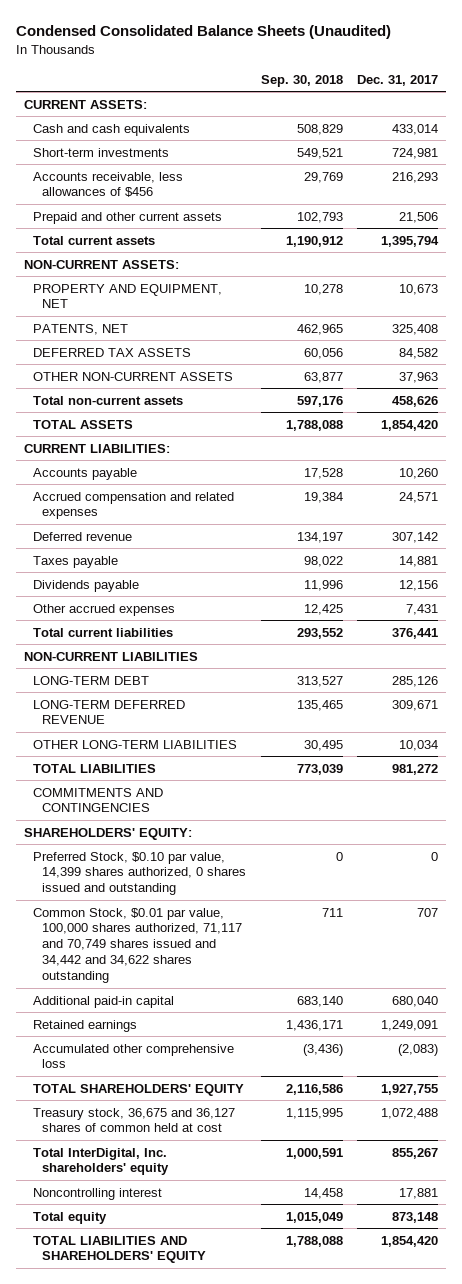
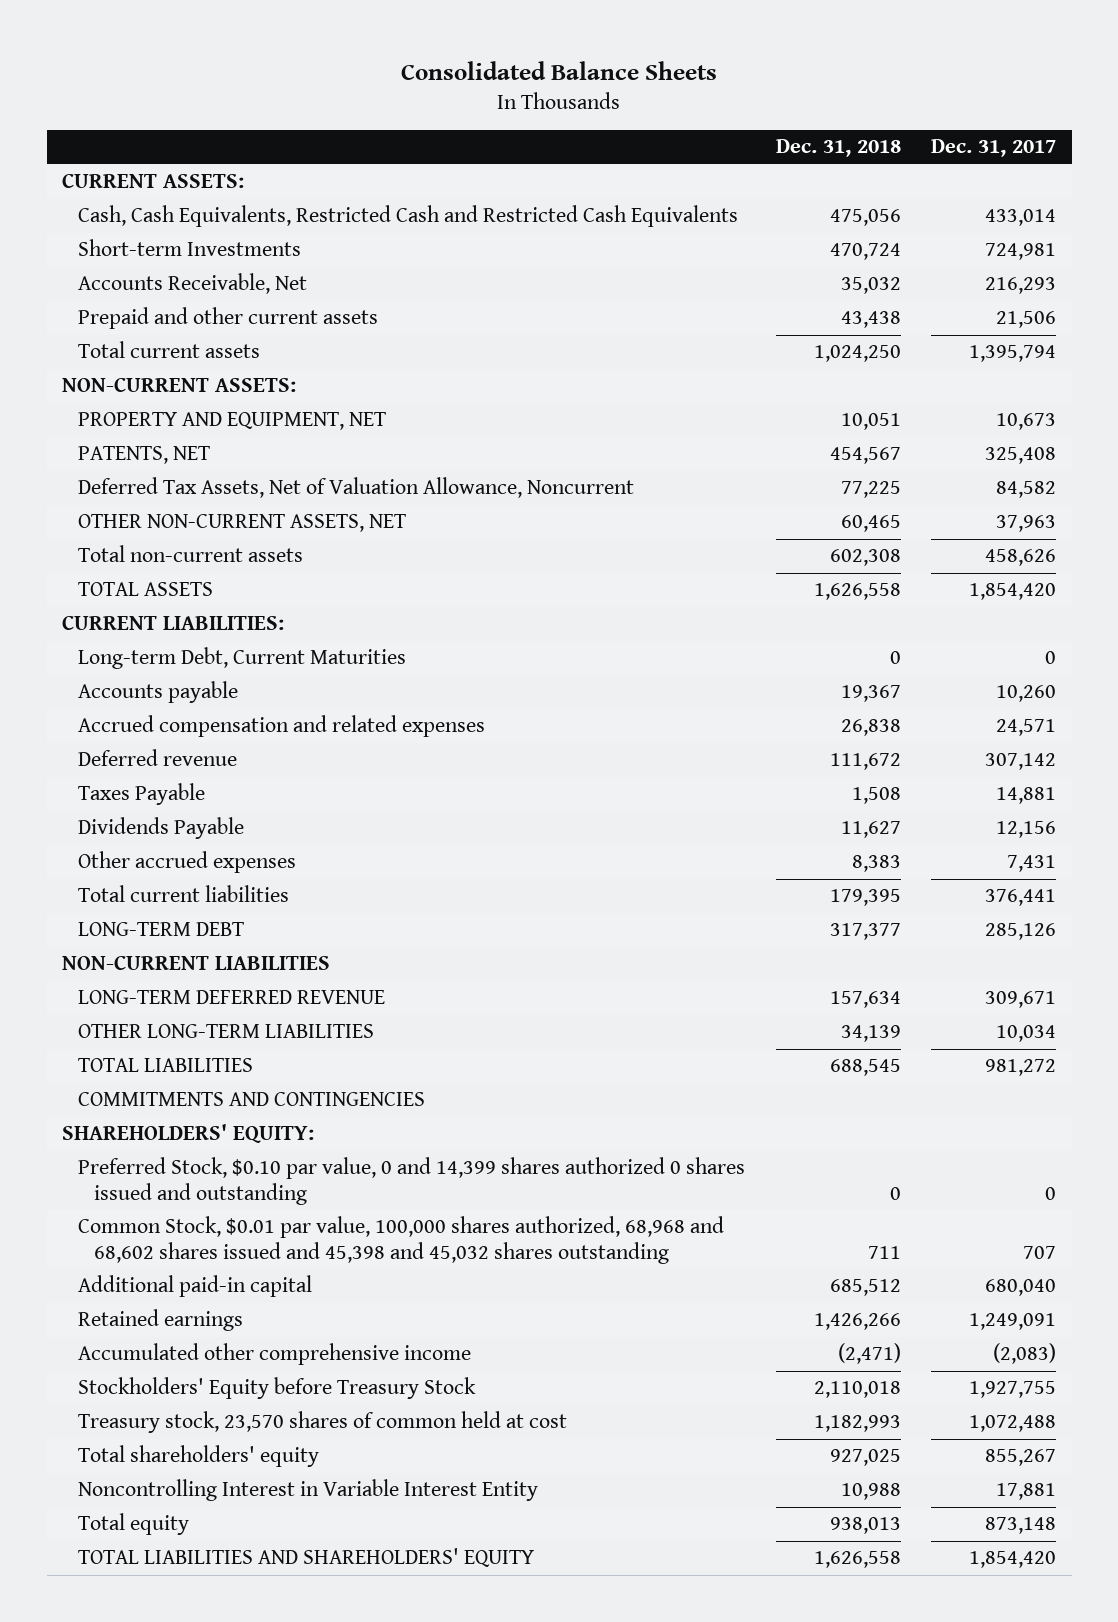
[16,25,392,40] Condensed Consolidated Balance Sheets (Unaudited) -> [401,60,718,80] Consolidated Balance Sheets
[260,74,343,87] Sep. 30, 2018 -> none
none -> [775,139,901,158] Dec. 31, 2018
[32,123,190,136] Cash and cash equivalents -> [78,205,739,228] Cash, Cash Equivalents, Restricted Cash and Restricted Cash Equivalents
[32,147,169,157] Short-term investments -> [78,239,302,257] Short-term Investments
[32,171,183,198] Accounts receivable, less allowances of $456 -> [78,273,308,295] Accounts Receivable, Net
[32,347,191,357] DEFERRED TAX ASSETS -> [78,477,635,499] Deferred Tax Assets, Net of Valuation Allowance, Noncurrent
[32,371,233,381] OTHER NON-CURRENT ASSETS -> [78,514,407,533] OTHER NON-CURRENT ASSETS, NET
none -> [78,647,407,670] Long-term Debt, Current Maturities
[32,555,118,568] Taxes payable -> [78,783,206,806] Taxes Payable
[32,579,139,592] Dividends payable -> [78,817,245,840] Dividends Payable
[23,651,198,661] NON-CURRENT LIABILITIES -> [62,955,331,971] NON-CURRENT LIABILITIES
[32,851,247,896] Preferred Stock, $0.10 par value, 14,399 shares authorized, 0 shares issued and outstanding -> [78,1157,746,1206] Preferred Stock, $0.10 par value, 0 and 14,399 shares authorized 0 shares issued and outstanding
[32,907,243,984] Common Stock, $0.01 par value, 100,000 shares authorized, 71,117 and 70,749 shares issued and 34,442 and 34,622 shares outstanding -> [78,1216,725,1265] Common Stock, $0.01 par value, 100,000 shares authorized, 68,968 and 68,602 shares issued and 45,398 and 45,032 shares outstanding
[32,1043,234,1069] Accumulated other comprehensive loss -> [78,1343,472,1366] Accumulated other comprehensive income
[32,1083,244,1096] TOTAL SHAREHOLDERS' EQUITY -> [78,1377,477,1400] Stockholders' Equity before Treasury Stock
[32,1107,235,1133] Treasury stock, 36,675 and 36,127 shares of common held at cost -> [78,1411,568,1434] Treasury stock, 23,570 shares of common held at cost
[32,1147,170,1176] Total InterDigital, Inc. shareholders' equity -> [78,1445,320,1468] Total shareholders' equity
[32,1187,162,1200] Noncontrolling interest -> [78,1479,539,1502] Noncontrolling Interest in Variable Interest Entity

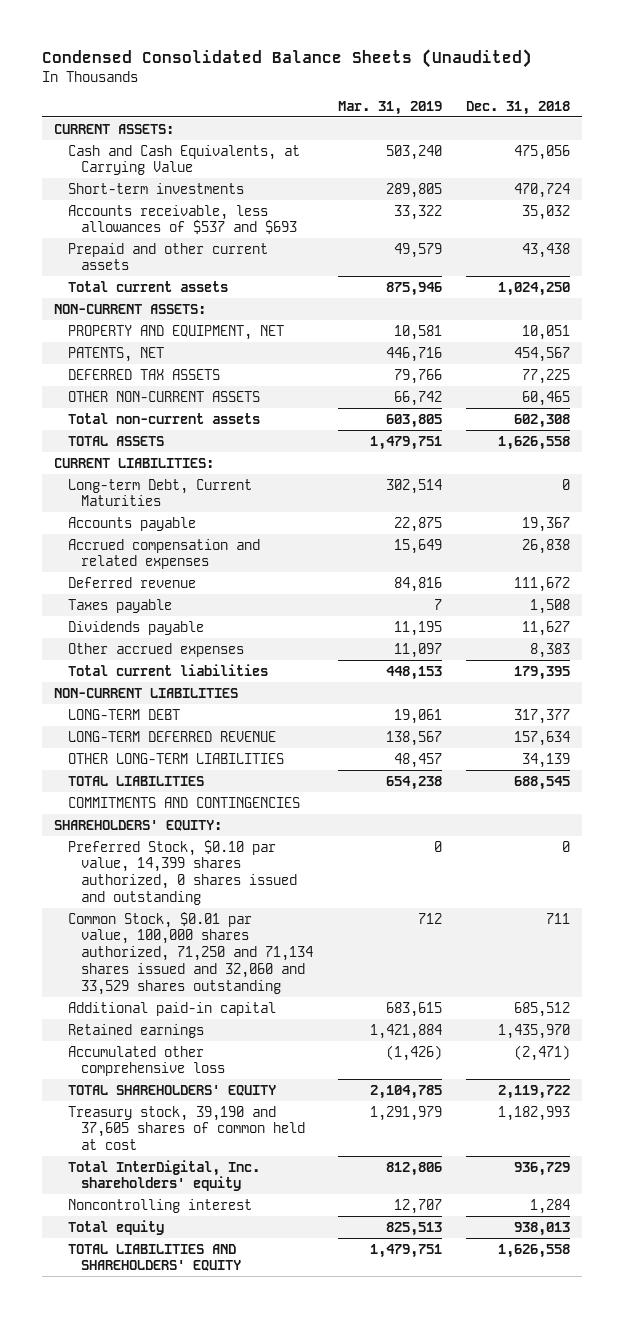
[401,60,718,80] Consolidated Balance Sheets -> [41,48,532,68] Condensed Consolidated Balance Sheets (Unaudited)
[931,139,1057,158] Dec. 31, 2017 -> none
none -> [337,100,442,115] Mar. 31, 2019
[78,205,739,228] Cash, Cash Equivalents, Restricted Cash and Restricted Cash Equivalents -> [67,144,300,176] Cash and Cash Equivalents, at Carrying Value
[78,239,302,257] Short-term Investments -> [67,182,244,194] Short-term investments
[78,273,308,295] Accounts Receivable, Net -> [67,204,298,235] Accounts receivable, less allowances of $537 and $693
[78,477,635,499] Deferred Tax Assets, Net of Valuation Allowance, Noncurrent -> [67,368,220,380] DEFERRED TAX ASSETS
[78,514,407,533] OTHER NON-CURRENT ASSETS, NET -> [67,390,260,402] OTHER NON-CURRENT ASSETS
[78,783,206,806] Taxes Payable -> [67,598,172,613] Taxes payable
[78,817,245,840] Dividends Payable -> [67,620,204,635] Dividends payable
[78,922,245,937] LONG-TERM DEBT -> [67,708,180,720] LONG-TERM DEBT
[78,1157,746,1206] Preferred Stock, $0.10 par value, 0 and 14,399 shares authorized 0 shares issued and outstanding -> [67,839,298,905] Preferred Stock, $0.10 par value, 14,399 shares authorized, 0 shares issued and outstanding
[78,1216,725,1265] Common Stock, $0.01 par value, 100,000 shares authorized, 68,968 and 68,602 shares issued and 45,398 and 45,032 shares outstanding -> [67,911,314,995] Common Stock, $0.01 par value, 100,000 shares authorized, 71,250 and 71,134 shares issued and 32,060 and 33,529 shares outstanding
[78,1377,477,1400] Stockholders' Equity before Treasury Stock -> none
[813,1313,901,1331] 1,426,266 -> [497,1023,570,1039] 1,435,970
[78,1343,472,1366] Accumulated other comprehensive income -> [67,1045,226,1077] Accumulated other comprehensive loss
none -> [67,1084,276,1096] TOTAL SHAREHOLDERS' EQUITY
[78,1411,568,1434] Treasury stock, 23,570 shares of common held at cost -> [67,1105,306,1151] Treasury stock, 39,190 and 37,605 shares of common held at cost
[78,1445,320,1468] Total shareholders' equity -> [67,1159,260,1192] Total InterDigital, Inc. shareholders' equity
[829,1449,901,1467] 927,025 -> [513,1161,570,1176] 936,729
[78,1479,539,1502] Noncontrolling Interest in Variable Interest Entity -> [67,1198,252,1213] Noncontrolling interest
[840,1483,901,1501] 10,988 -> [529,1198,570,1214] 1,284

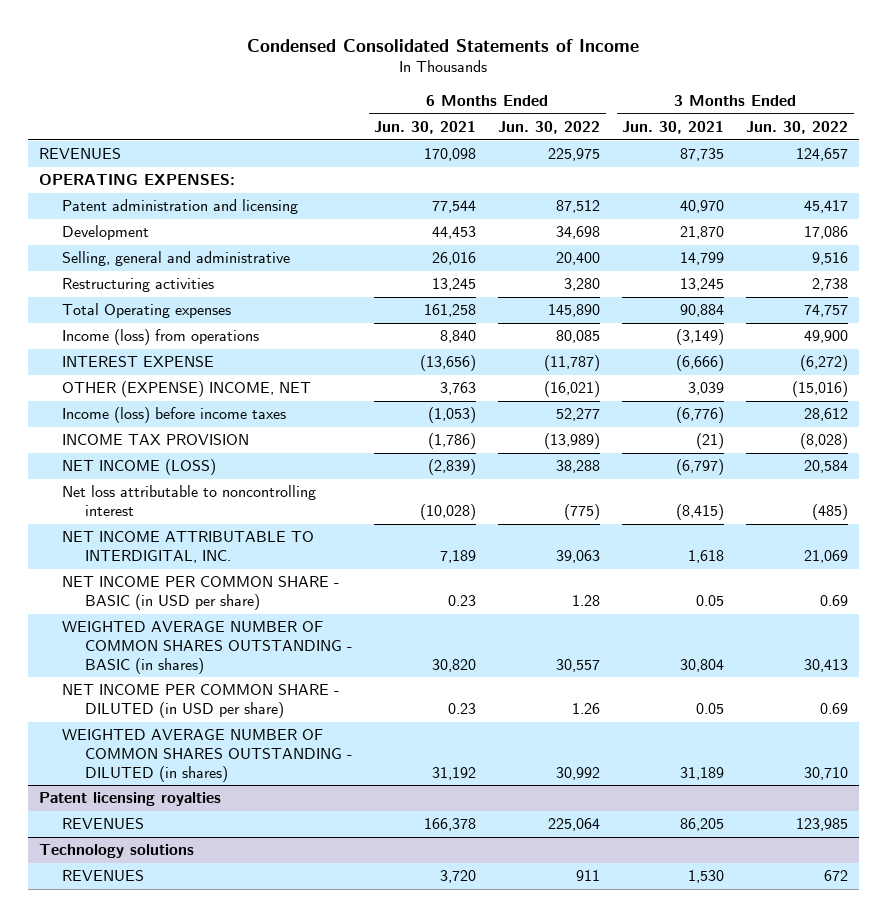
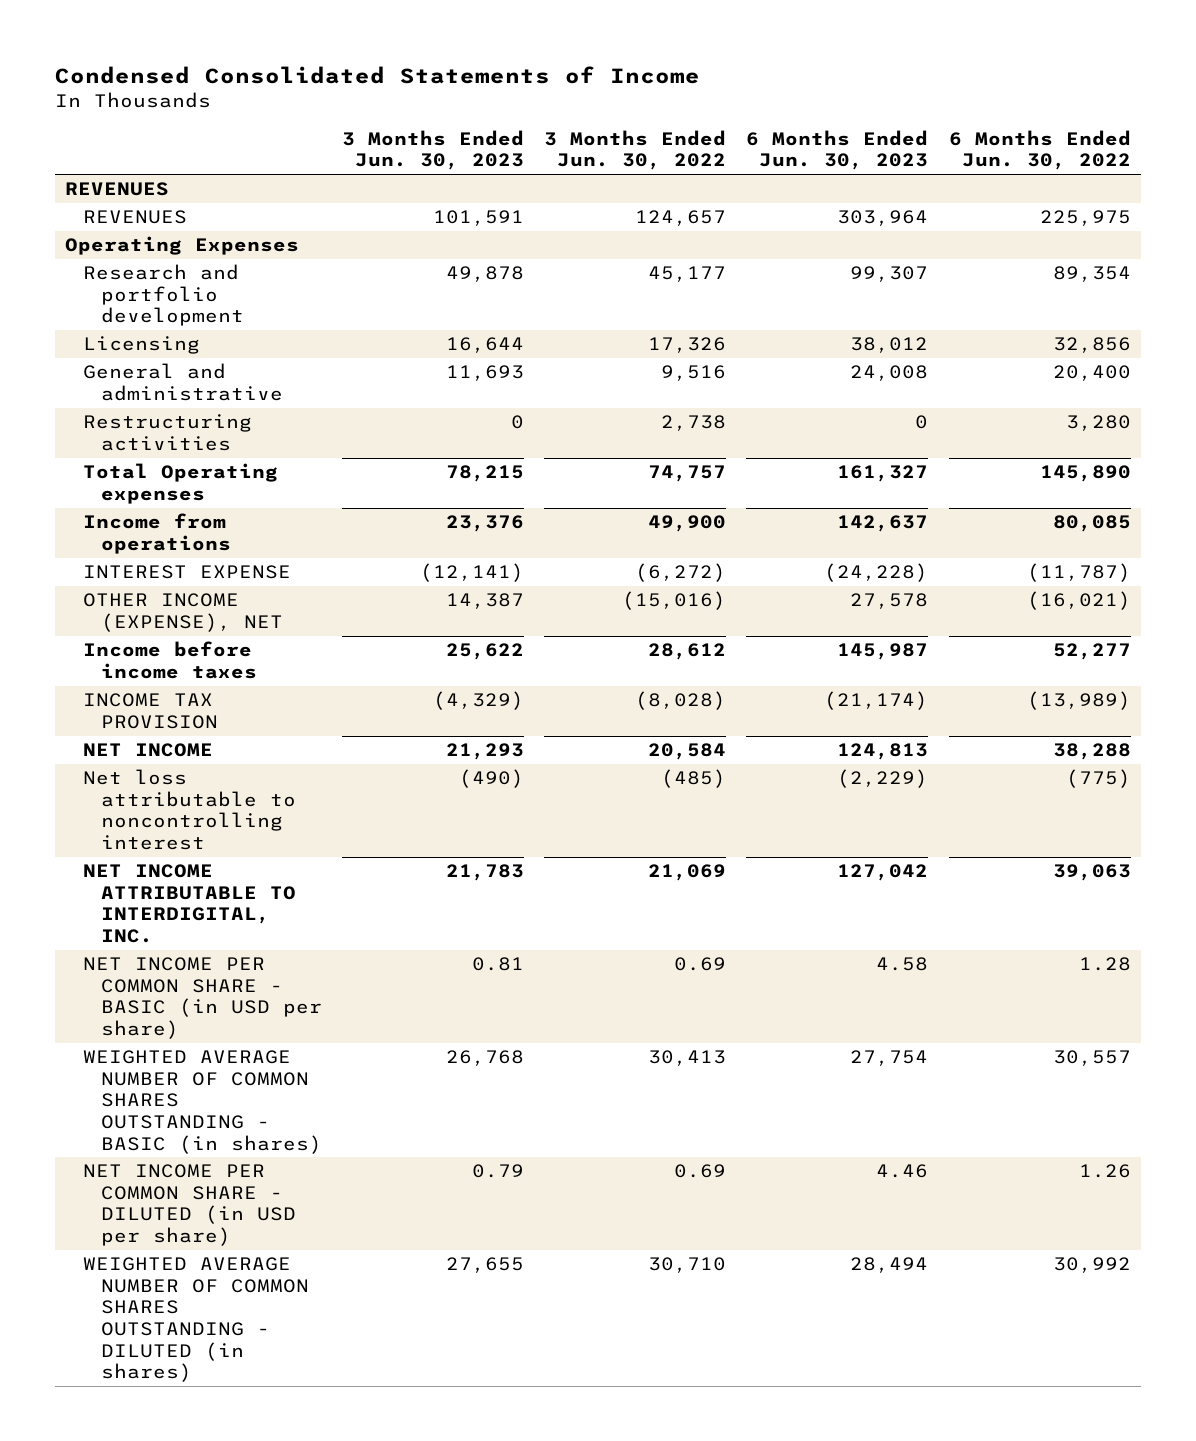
[374,121,477,135] Jun. 30, 2021 -> none
[622,121,725,135] Jun. 30, 2021 -> none
none -> [341,129,524,171] 3 Months Ended Jun. 30, 2023
none -> [746,129,929,171] 6 Months Ended Jun. 30, 2023
none -> [65,182,170,197] REVENUES
[62,199,299,215] Patent administration and licensing -> none
[62,225,150,241] Development -> none
[38,173,235,186] OPERATING EXPENSES: -> [65,236,300,256] Operating Expenses
none -> [83,264,244,327] Research and portfolio development
none -> [83,336,201,355] Licensing
[62,251,291,267] Selling, general and administrative -> [83,363,283,401] General and administrative
[62,329,260,346] Income (loss) from operations -> [83,513,231,554] Income from operations
[62,381,312,398] OTHER (EXPENSE) INCOME, NET -> [83,593,283,632] OTHER INCOME (EXPENSE), NET
[62,407,287,424] Income (loss) before income taxes -> [83,641,257,679] Income before income taxes
[62,459,217,476] NET INCOME (LOSS) -> [83,743,214,758] NET INCOME
[38,792,221,807] Patent licensing royalties -> none
[62,818,145,830] REVENUES -> none
[38,844,194,859] Technology solutions -> none
[62,870,145,882] REVENUES -> none

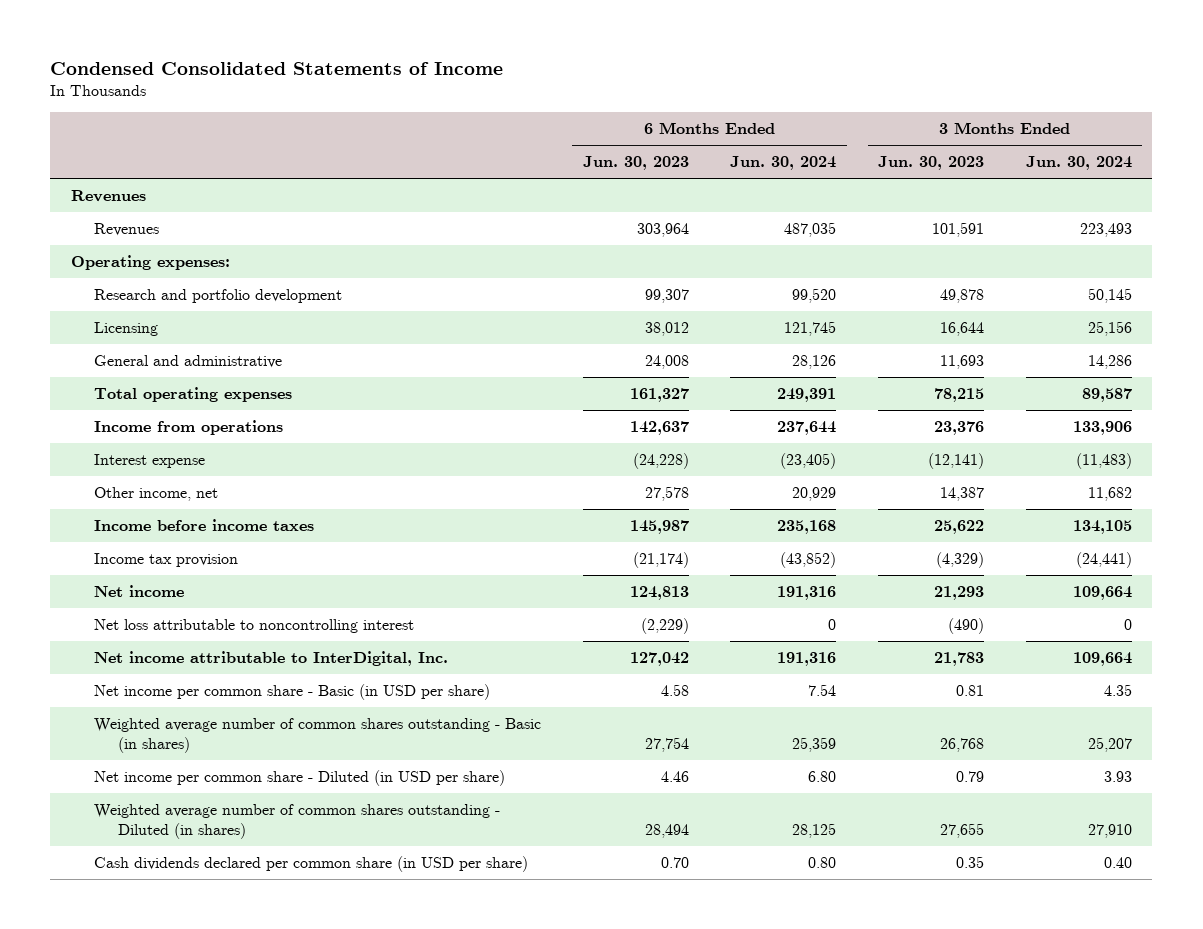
[544,129,727,171] 3 Months Ended Jun. 30, 2022 -> none
[948,129,1131,171] 6 Months Ended Jun. 30, 2022 -> none
none -> [730,156,837,171] Jun. 30, 2024
none -> [1025,156,1132,171] Jun. 30, 2024
[65,182,170,197] REVENUES -> [71,189,147,202] Revenues
[83,210,188,225] REVENUES -> [94,222,160,236] Revenues
[65,236,300,256] Operating Expenses -> [71,254,231,270] Operating expenses:
[83,414,253,451] Restructuring activities -> none
[83,463,279,504] Total Operating expenses -> [94,386,293,402] Total operating expenses
[83,565,292,580] INTEREST EXPENSE -> [94,453,206,468] Interest expense
[83,593,283,632] OTHER INCOME (EXPENSE), NET -> [94,486,219,501] Other income, net
[83,693,218,729] INCOME TAX PROVISION -> [94,552,239,567] Income tax provision
[83,743,214,758] NET INCOME -> [94,584,185,597] Net income
[83,864,296,943] NET INCOME ATTRIBUTABLE TO INTERDIGITAL, INC. -> [94,650,449,666] Net income attributable to InterDigital, Inc.
[83,957,322,1039] NET INCOME PER COMMON SHARE - BASIC (in USD per share) -> [94,683,491,700] Net income per common share - Basic (in USD per share)
[83,1050,322,1154] WEIGHTED AVERAGE NUMBER OF COMMON SHARES OUTSTANDING - BASIC (in shares) -> [94,717,542,754] Weighted average number of common shares outstanding - Basic (in shares)
[83,1164,296,1246] NET INCOME PER COMMON SHARE - DILUTED (in USD per share) -> [94,769,506,786] Net income per common share - Diluted (in USD per share)
[83,1257,309,1383] WEIGHTED AVERAGE NUMBER OF COMMON SHARES OUTSTANDING - DILUTED (in shares) -> [94,803,501,840] Weighted average number of common shares outstanding - Diluted (in shares)
none -> [94,855,529,872] Cash dividends declared per common share (in USD per share)

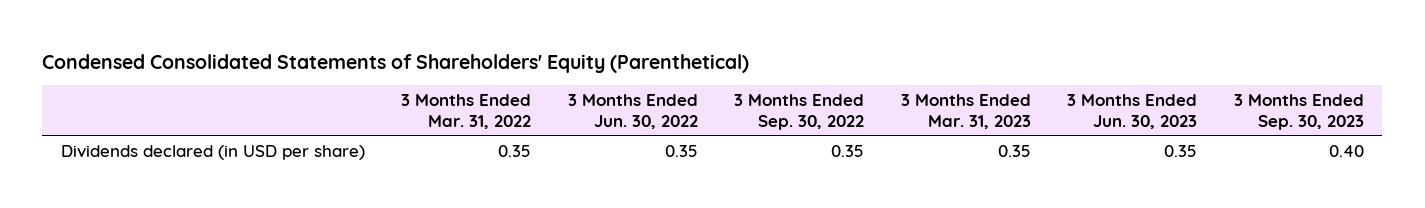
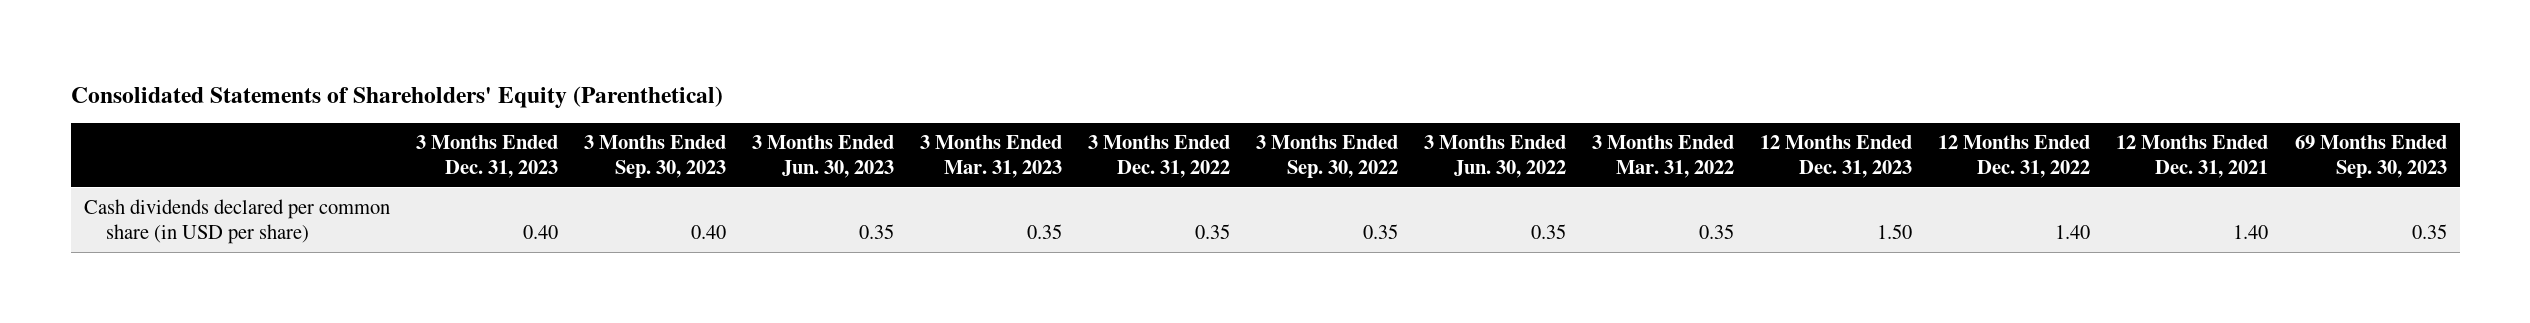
[42,53,750,73] Condensed Consolidated Statements of Shareholders' Equity (Parenthetical) -> [70,85,723,108] Consolidated Statements of Shareholders' Equity (Parenthetical)
none -> [415,135,558,179] 3 Months Ended Dec. 31, 2023
none -> [1088,135,1231,179] 3 Months Ended Dec. 31, 2022
none -> [1760,135,1913,179] 12 Months Ended Dec. 31, 2023
none -> [1938,135,2091,179] 12 Months Ended Dec. 31, 2022
none -> [2116,135,2269,179] 12 Months Ended Dec. 31, 2021
none -> [2294,135,2447,179] 69 Months Ended Sep. 30, 2023
[60,145,365,161] Dividends declared (in USD per share) -> [83,199,390,245] Cash dividends declared per common share (in USD per share)

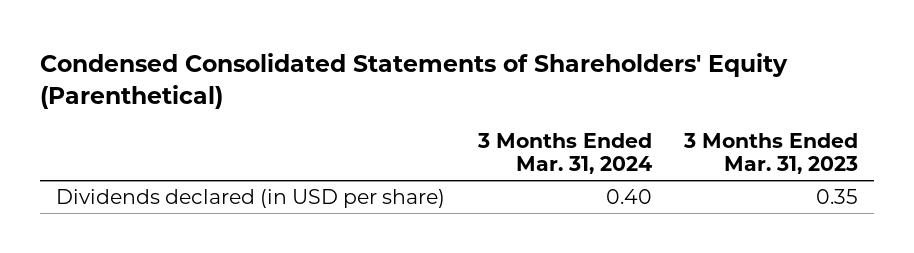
[70,85,723,108] Consolidated Statements of Shareholders' Equity (Parenthetical) -> [39,52,788,109] Condensed Consolidated Statements of Shareholders' Equity (Parenthetical)
[415,135,558,179] 3 Months Ended Dec. 31, 2023 -> none
[584,135,727,179] 3 Months Ended Sep. 30, 2023 -> none
[752,135,895,179] 3 Months Ended Jun. 30, 2023 -> none
[1088,135,1231,179] 3 Months Ended Dec. 31, 2022 -> none
[1256,135,1399,179] 3 Months Ended Sep. 30, 2022 -> none
[1424,135,1567,179] 3 Months Ended Jun. 30, 2022 -> none
[1592,135,1735,179] 3 Months Ended Mar. 31, 2022 -> none
[1760,135,1913,179] 12 Months Ended Dec. 31, 2023 -> none
[1938,135,2091,179] 12 Months Ended Dec. 31, 2022 -> none
[2116,135,2269,179] 12 Months Ended Dec. 31, 2021 -> none
[2294,135,2447,179] 69 Months Ended Sep. 30, 2023 -> none
none -> [476,132,652,175] 3 Months Ended Mar. 31, 2024
[83,199,390,245] Cash dividends declared per common share (in USD per share) -> [56,189,446,209] Dividends declared (in USD per share)

